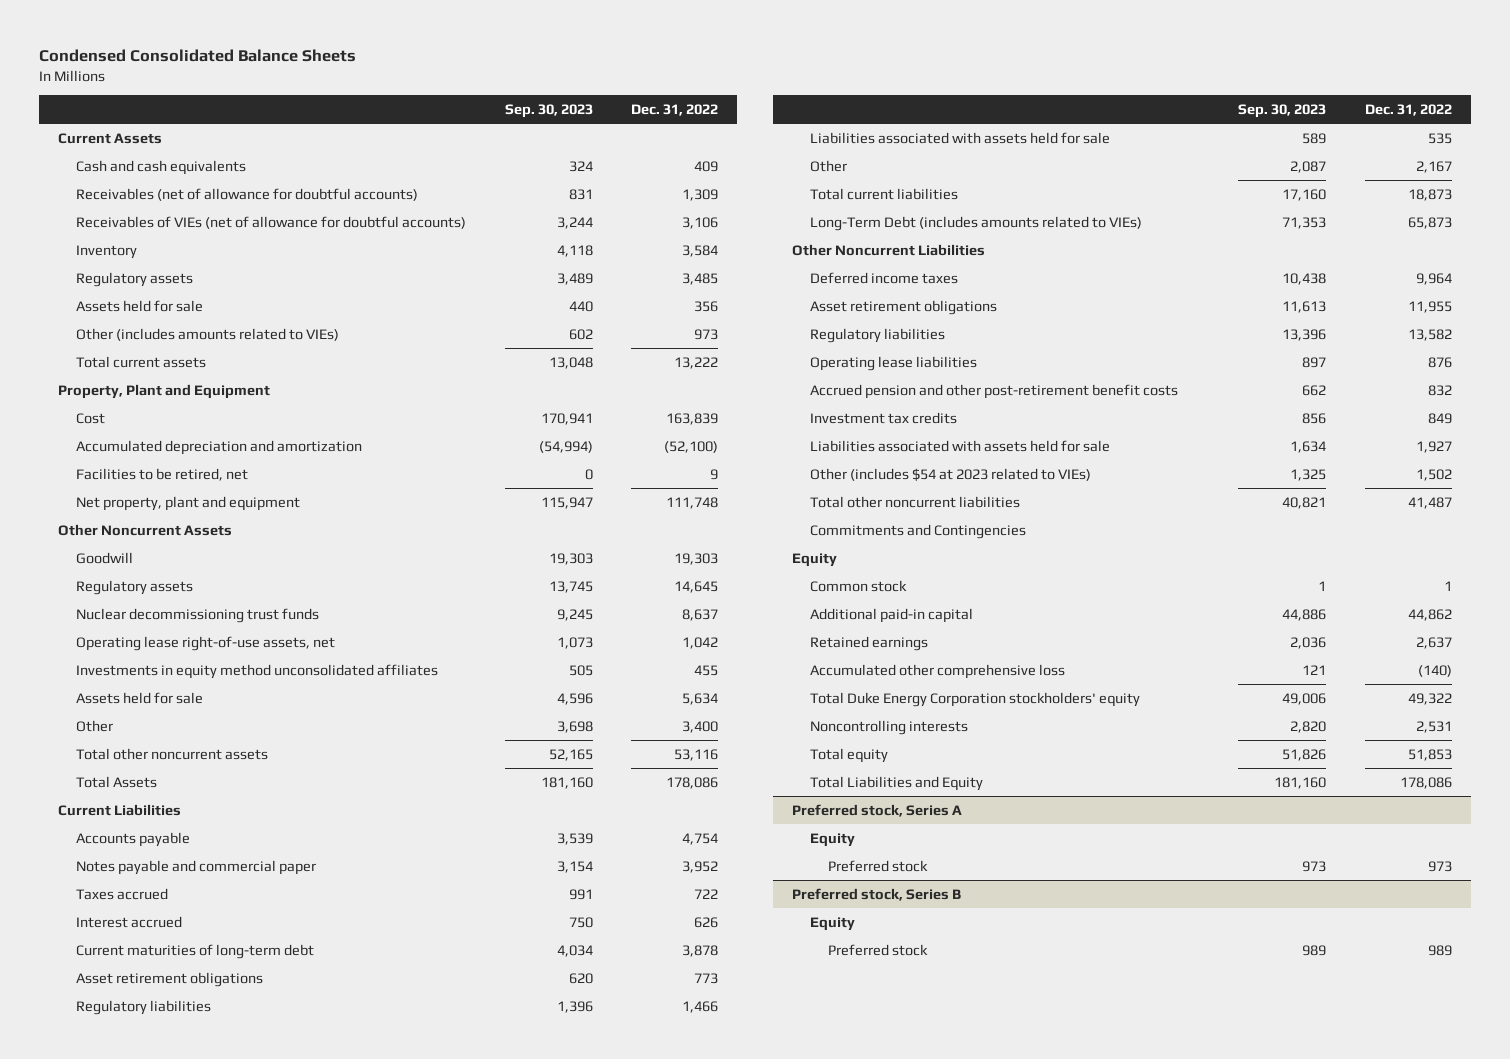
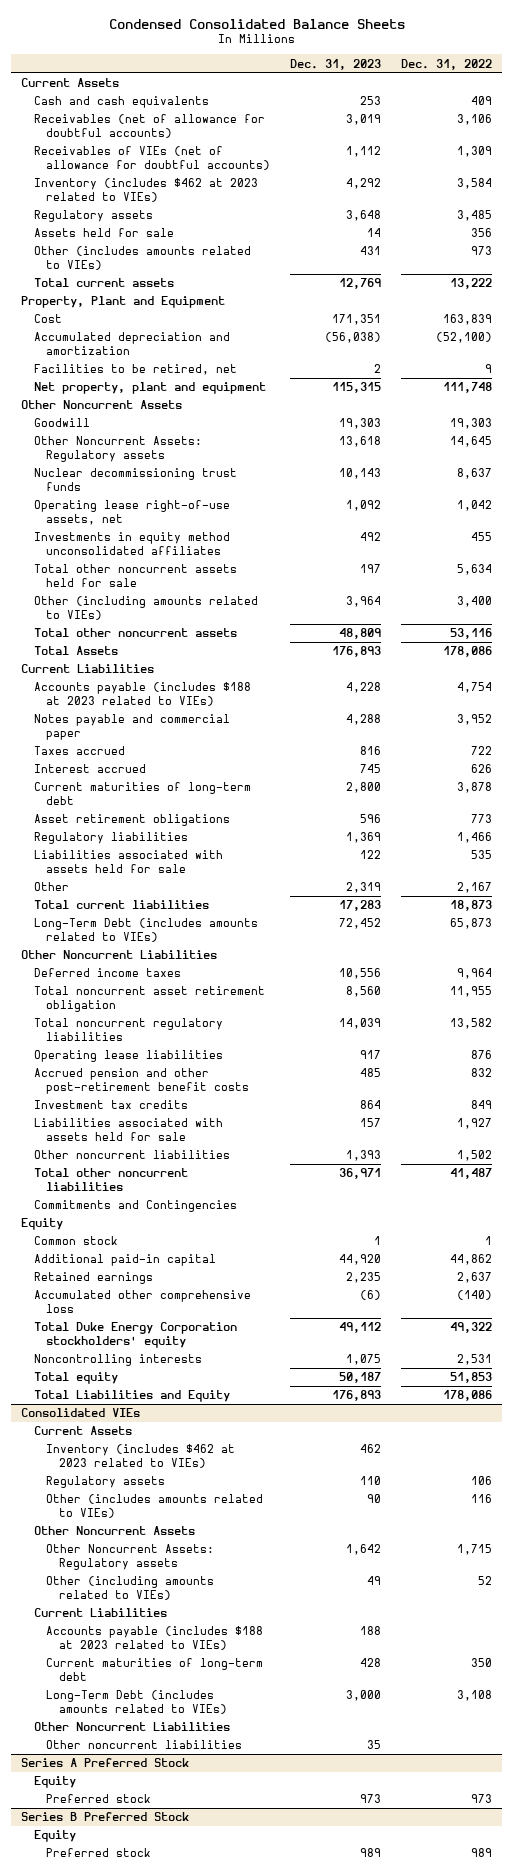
[504,103,593,118] Sep. 30, 2023 -> none
none -> [290,58,382,70] Dec. 31, 2023
[681,188,718,201] 1,309 -> [457,114,493,126] 3,106
[681,216,718,229] 3,106 -> [457,146,493,158] 1,309
[76,244,138,259] Inventory -> [33,178,258,203] Inventory (includes $462 at 2023 related to VIEs)
[76,579,194,595] Regulatory assets -> [33,436,202,463] Other Noncurrent Assets: Regulatory assets
[76,691,204,704] Assets held for sale -> [33,564,237,588] Total other noncurrent assets held for sale
[76,719,114,732] Other -> [33,596,258,621] Other (including amounts related to VIEs)
[76,831,191,847] Accounts payable -> [33,682,251,707] Accounts payable (includes $188 at 2023 related to VIEs)
[810,299,998,315] Asset retirement obligations -> [33,986,265,1013] Total noncurrent asset retirement obligation
[810,327,946,343] Regulatory liabilities -> [33,1018,223,1042] Total noncurrent regulatory liabilities
[810,467,1092,482] Other (includes $54 at 2023 related to VIEs) -> [33,1150,230,1160] Other noncurrent liabilities
none -> [21,1408,141,1418] Consolidated VIEs
none -> [33,1426,132,1436] Current Assets
none -> [46,1444,236,1469] Inventory (includes $462 at 2023 related to VIEs)
none -> [46,1476,166,1489] Regulatory assets
none -> [46,1494,264,1519] Other (includes amounts related to VIEs)
none -> [33,1526,195,1536] Other Noncurrent Assets
none -> [46,1544,215,1571] Other Noncurrent Assets: Regulatory assets
none -> [46,1576,215,1601] Other (including amounts related to VIEs)
none -> [33,1608,167,1618] Current Liabilities
none -> [46,1626,264,1651] Accounts payable (includes $188 at 2023 related to VIEs)
none -> [46,1658,264,1682] Current maturities of long-term debt
none -> [46,1690,227,1715] Long-Term Debt (includes amounts related to VIEs)
none -> [33,1722,230,1732] Other Noncurrent Liabilities
none -> [46,1740,243,1750] Other noncurrent liabilities
[791,803,962,817] Preferred stock, Series A -> [21,1758,190,1768] Series A Preferred Stock
[791,887,961,901] Preferred stock, Series B -> [21,1812,190,1822] Series B Preferred Stock

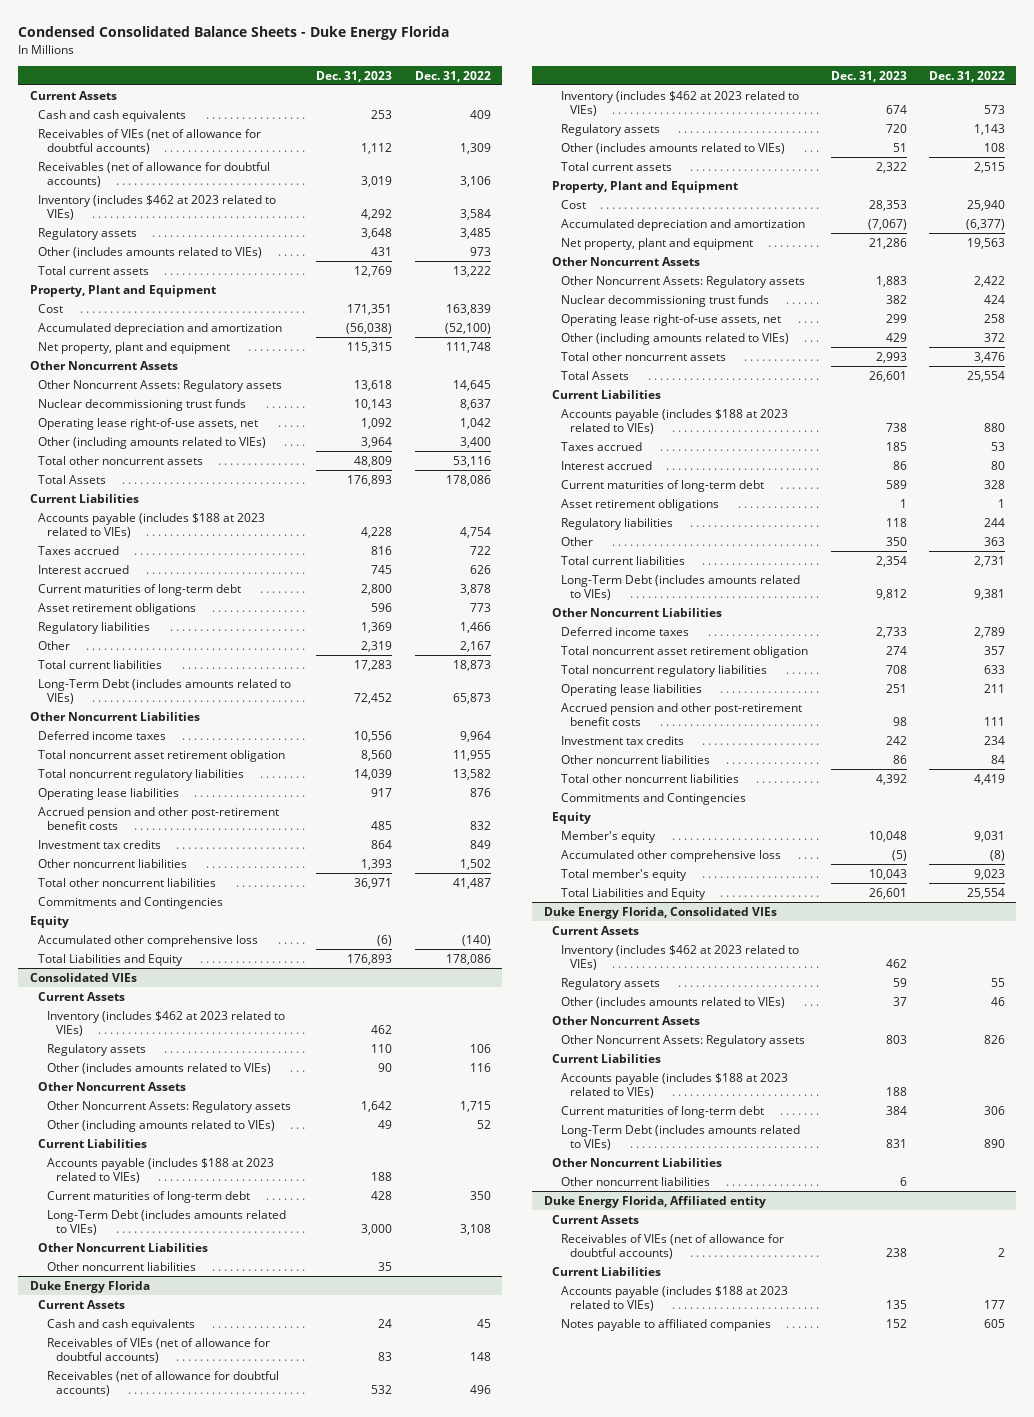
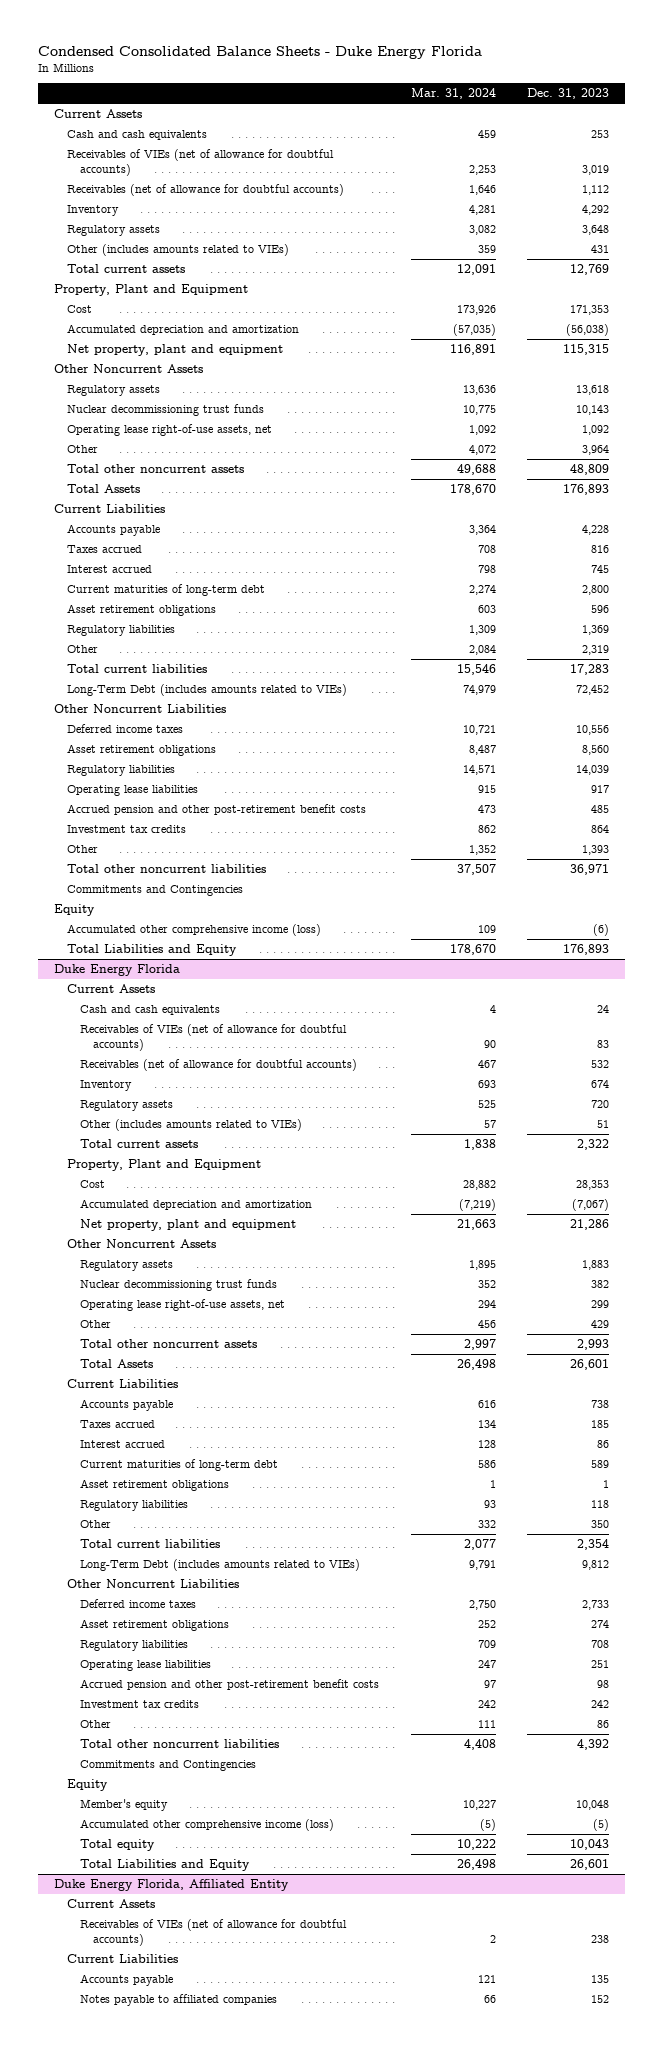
[414,70,491,82] Dec. 31, 2022 -> none
none -> [410,88,496,100] Mar. 31, 2024
[361,143,393,155] 1,112 -> [582,165,610,176] 3,019
[361,176,393,188] 3,019 -> [582,185,610,196] 1,112
[38,194,277,221] Inventory (includes $462 at 2023 related to VIEs) -> [66,205,119,217] Inventory
[347,303,393,315] 171,351 -> [570,305,610,316] 171,353
[38,379,283,392] Other Noncurrent Assets: Regulatory assets -> [66,385,160,397] Regulatory assets
[38,436,267,449] Other (including amounts related to VIEs) -> [66,445,98,454] Other
[38,512,266,539] Accounts payable (includes $188 at 2023 related to VIEs) -> [66,524,160,537] Accounts payable
[38,749,286,762] Total noncurrent asset retirement obligation -> [66,744,216,757] Asset retirement obligations
[38,768,245,781] Total noncurrent regulatory liabilities -> [66,765,175,777] Regulatory liabilities
[38,858,188,868] Other noncurrent liabilities -> [66,845,98,854] Other
[38,934,259,947] Accumulated other comprehensive loss -> [66,924,321,937] Accumulated other comprehensive income (loss)
[29,972,137,982] Consolidated VIEs -> none
[38,991,126,1001] Current Assets -> none
[47,1010,286,1037] Inventory (includes $462 at 2023 related to VIEs) -> none
[47,1043,147,1056] Regulatory assets -> none
[47,1062,272,1074] Other (includes amounts related to VIEs) -> none
[38,1081,187,1091] Other Noncurrent Assets -> none
[47,1100,292,1113] Other Noncurrent Assets: Regulatory assets -> none
[47,1119,276,1132] Other (including amounts related to VIEs) -> none
[38,1138,148,1148] Current Liabilities -> none
[47,1157,275,1184] Accounts payable (includes $188 at 2023 related to VIEs) -> none
[47,1190,251,1203] Current maturities of long-term debt -> none
[47,1209,287,1236] Long-Term Debt (includes amounts related to VIEs) -> none
[38,1242,209,1252] Other Noncurrent Liabilities -> none
[47,1261,197,1271] Other noncurrent liabilities -> none
[561,90,800,117] Inventory (includes $462 at 2023 related to VIEs) -> [79,1080,132,1092] Inventory
[561,275,806,288] Other Noncurrent Assets: Regulatory assets -> [79,1260,173,1272] Regulatory assets
[561,332,790,345] Other (including amounts related to VIEs) -> [79,1320,111,1329] Other
[561,408,789,435] Accounts payable (includes $188 at 2023 related to VIEs) -> [79,1399,173,1412] Accounts payable
[561,645,809,658] Total noncurrent asset retirement obligation -> [79,1619,229,1632] Asset retirement obligations
[561,664,768,677] Total noncurrent regulatory liabilities -> [79,1640,188,1652] Regulatory liabilities
[561,754,711,764] Other noncurrent liabilities -> [79,1720,111,1729] Other
[561,849,782,862] Accumulated other comprehensive loss -> [79,1819,334,1832] Accumulated other comprehensive income (loss)
[561,868,688,881] Total member's equity -> [79,1839,155,1852] Total equity
[543,906,777,919] Duke Energy Florida, Consolidated VIEs -> none
[552,925,640,935] Current Assets -> none
[561,944,800,971] Inventory (includes $462 at 2023 related to VIEs) -> none
[561,977,661,990] Regulatory assets -> none
[561,996,786,1008] Other (includes amounts related to VIEs) -> none
[552,1015,701,1025] Other Noncurrent Assets -> none
[561,1034,806,1047] Other Noncurrent Assets: Regulatory assets -> none
[552,1053,662,1063] Current Liabilities -> none
[561,1072,789,1099] Accounts payable (includes $188 at 2023 related to VIEs) -> none
[561,1105,765,1118] Current maturities of long-term debt -> none
[561,1124,801,1151] Long-Term Debt (includes amounts related to VIEs) -> none
[552,1157,723,1167] Other Noncurrent Liabilities -> none
[561,1176,711,1186] Other noncurrent liabilities -> none
[543,1195,766,1208] Duke Energy Florida, Affiliated entity -> [53,1879,289,1892] Duke Energy Florida, Affiliated Entity
[561,1285,789,1312] Accounts payable (includes $188 at 2023 related to VIEs) -> [79,1974,173,1987] Accounts payable

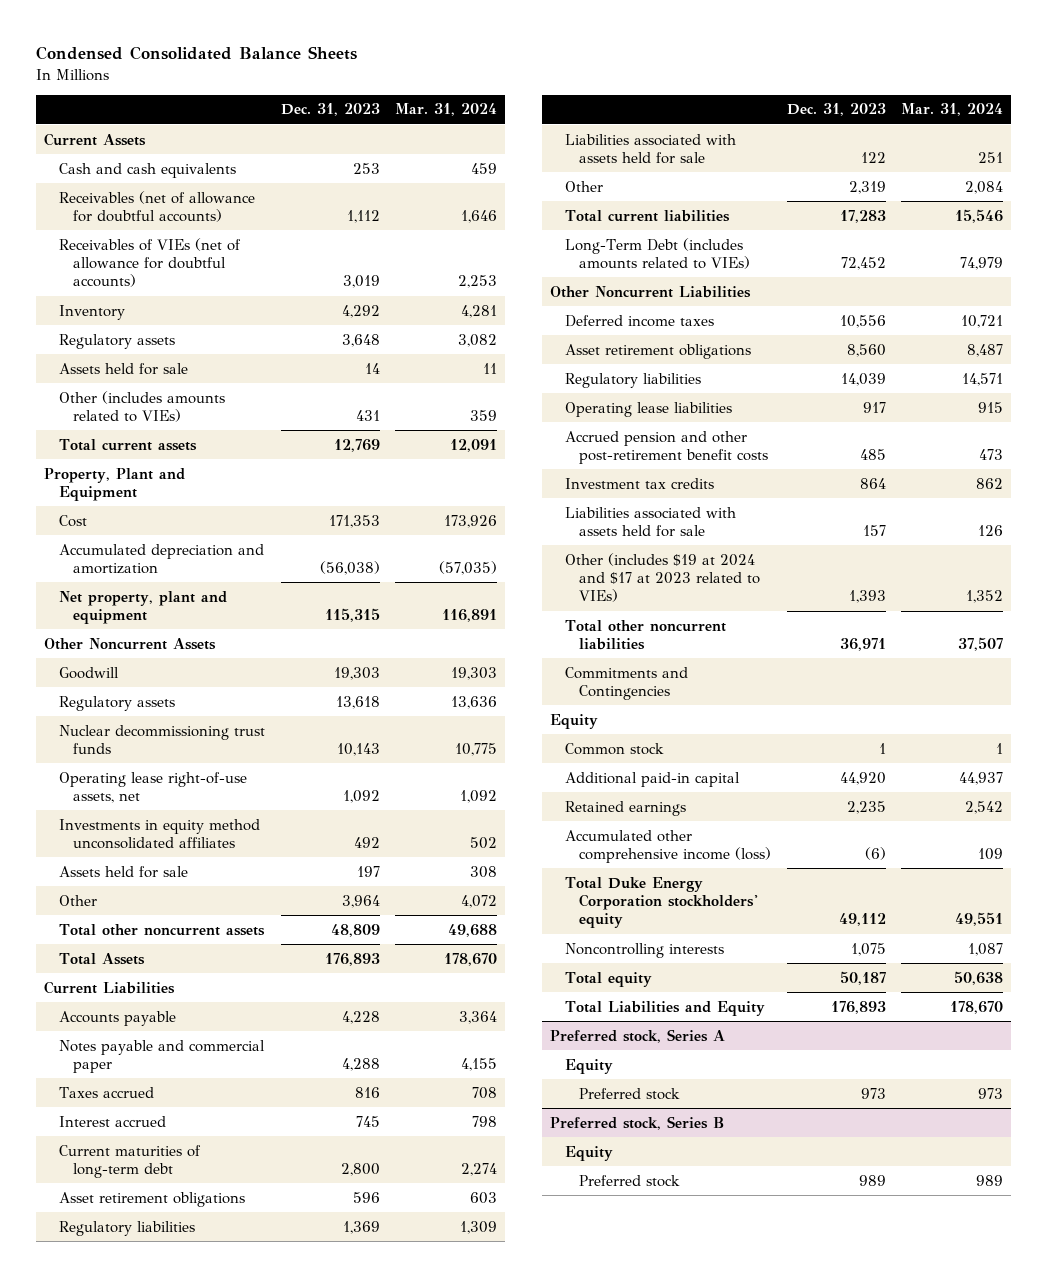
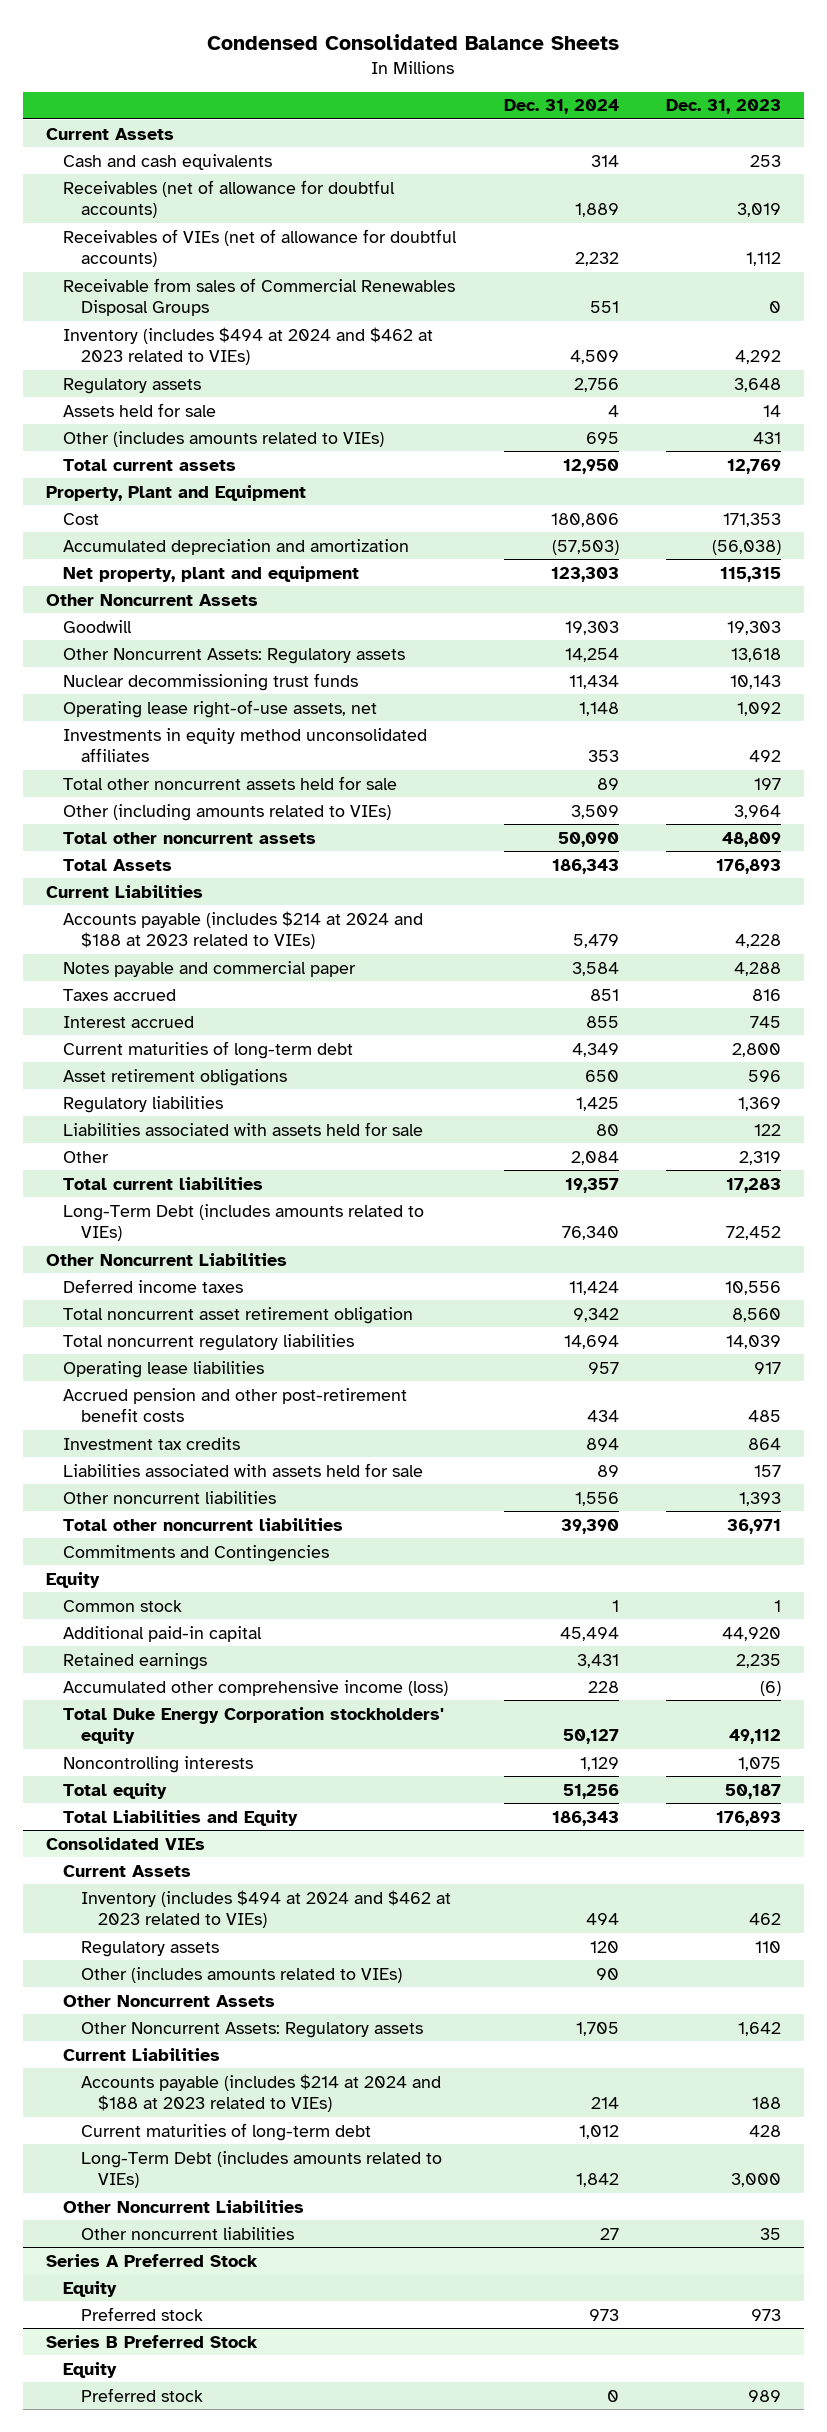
[395,103,498,117] Mar. 31, 2024 -> none
none -> [503,99,619,115] Dec. 31, 2024
[346,210,380,224] 1,112 -> [736,203,781,218] 3,019
[342,275,380,289] 3,019 -> [745,252,781,267] 1,112
none -> [63,277,456,317] Receivable from sales of Commercial Renewables Disposal Groups
[58,304,125,320] Inventory -> [63,326,434,366] Inventory (includes $494 at 2024 and $462 at 2023 related to VIEs)
[58,695,175,711] Regulatory assets -> [63,647,406,664] Other Noncurrent Assets: Regulatory assets
[58,865,188,878] Assets held for sale -> [63,775,398,790] Total other noncurrent assets held for sale
[58,894,97,906] Other -> [63,803,392,821] Other (including amounts related to VIEs)
[58,1010,176,1026] Accounts payable -> [63,910,424,950] Accounts payable (includes $214 at 2024 and $188 at 2023 related to VIEs)
[564,343,751,359] Asset retirement obligations -> [63,1306,414,1324] Total noncurrent asset retirement obligation
[564,372,701,388] Regulatory liabilities -> [63,1333,355,1351] Total noncurrent regulatory liabilities
[564,552,761,603] Other (includes $19 at 2024 and $17 at 2023 related to VIEs) -> [63,1490,277,1504] Other noncurrent liabilities
none -> [46,1836,206,1850] Consolidated VIEs
none -> [63,1864,192,1877] Current Assets
none -> [80,1889,451,1929] Inventory (includes $494 at 2024 and $462 at 2023 related to VIEs)
none -> [80,1940,219,1957] Regulatory assets
none -> [80,1966,402,1983] Other (includes amounts related to VIEs)
none -> [63,1994,276,2007] Other Noncurrent Assets
none -> [80,2021,423,2038] Other Noncurrent Assets: Regulatory assets
none -> [63,2047,221,2061] Current Liabilities
none -> [80,2073,441,2113] Accounts payable (includes $214 at 2024 and $188 at 2023 related to VIEs)
none -> [80,2122,371,2141] Current maturities of long-term debt
none -> [80,2150,442,2189] Long-Term Debt (includes amounts related to VIEs)
none -> [63,2199,305,2213] Other Noncurrent Liabilities
none -> [80,2226,294,2240] Other noncurrent liabilities
[549,1028,725,1043] Preferred stock, Series A -> [46,2253,259,2267] Series A Preferred Stock
[549,1115,724,1130] Preferred stock, Series B -> [46,2334,259,2348] Series B Preferred Stock

